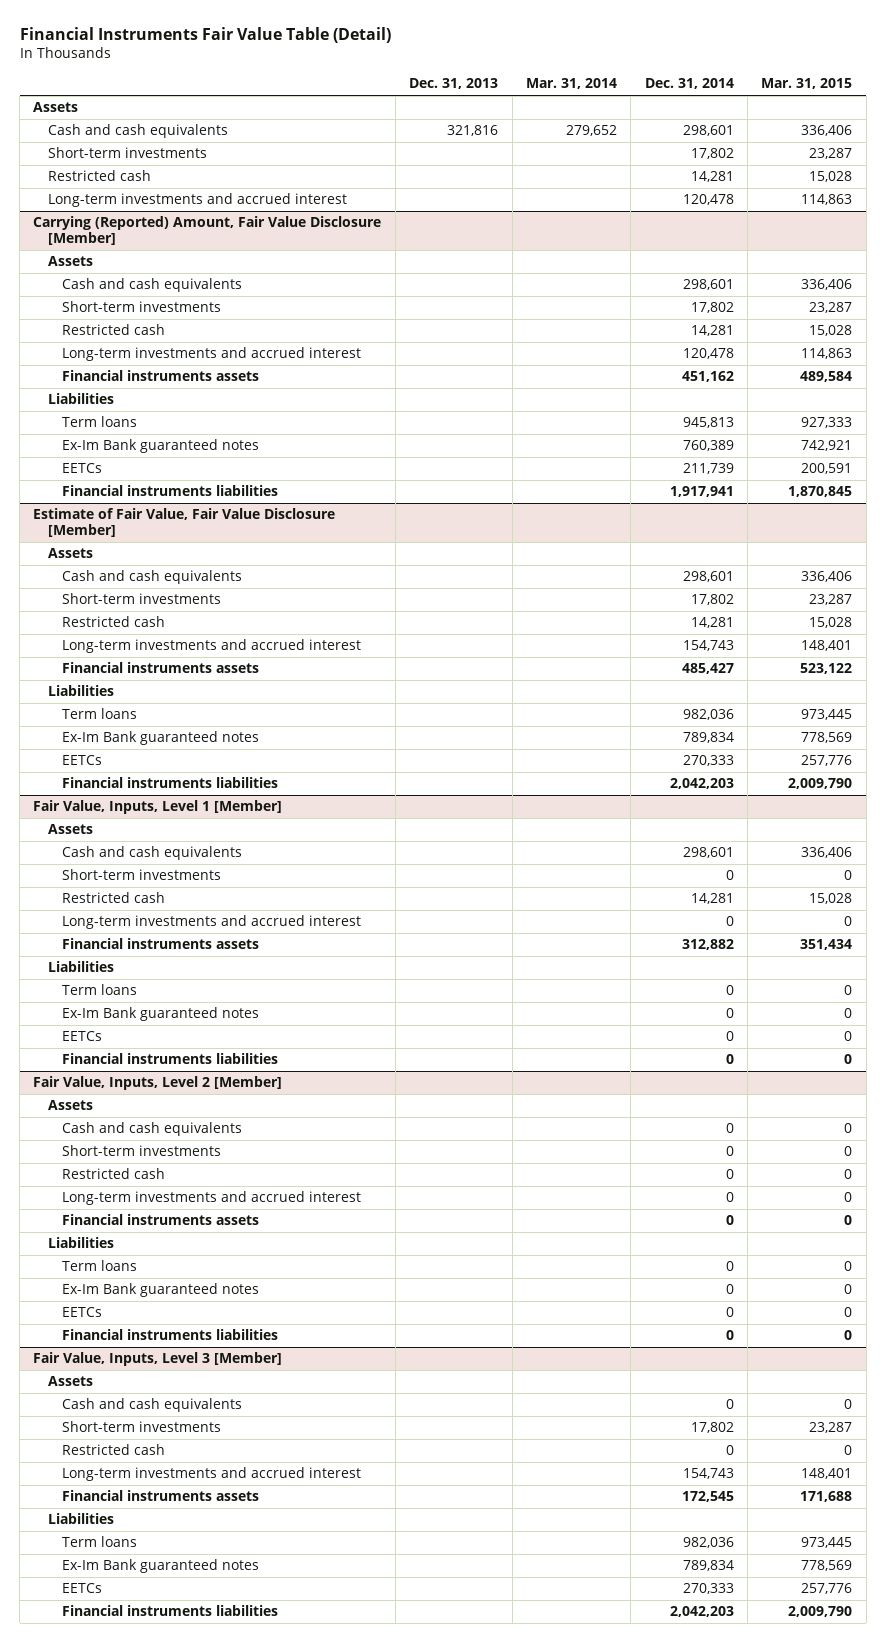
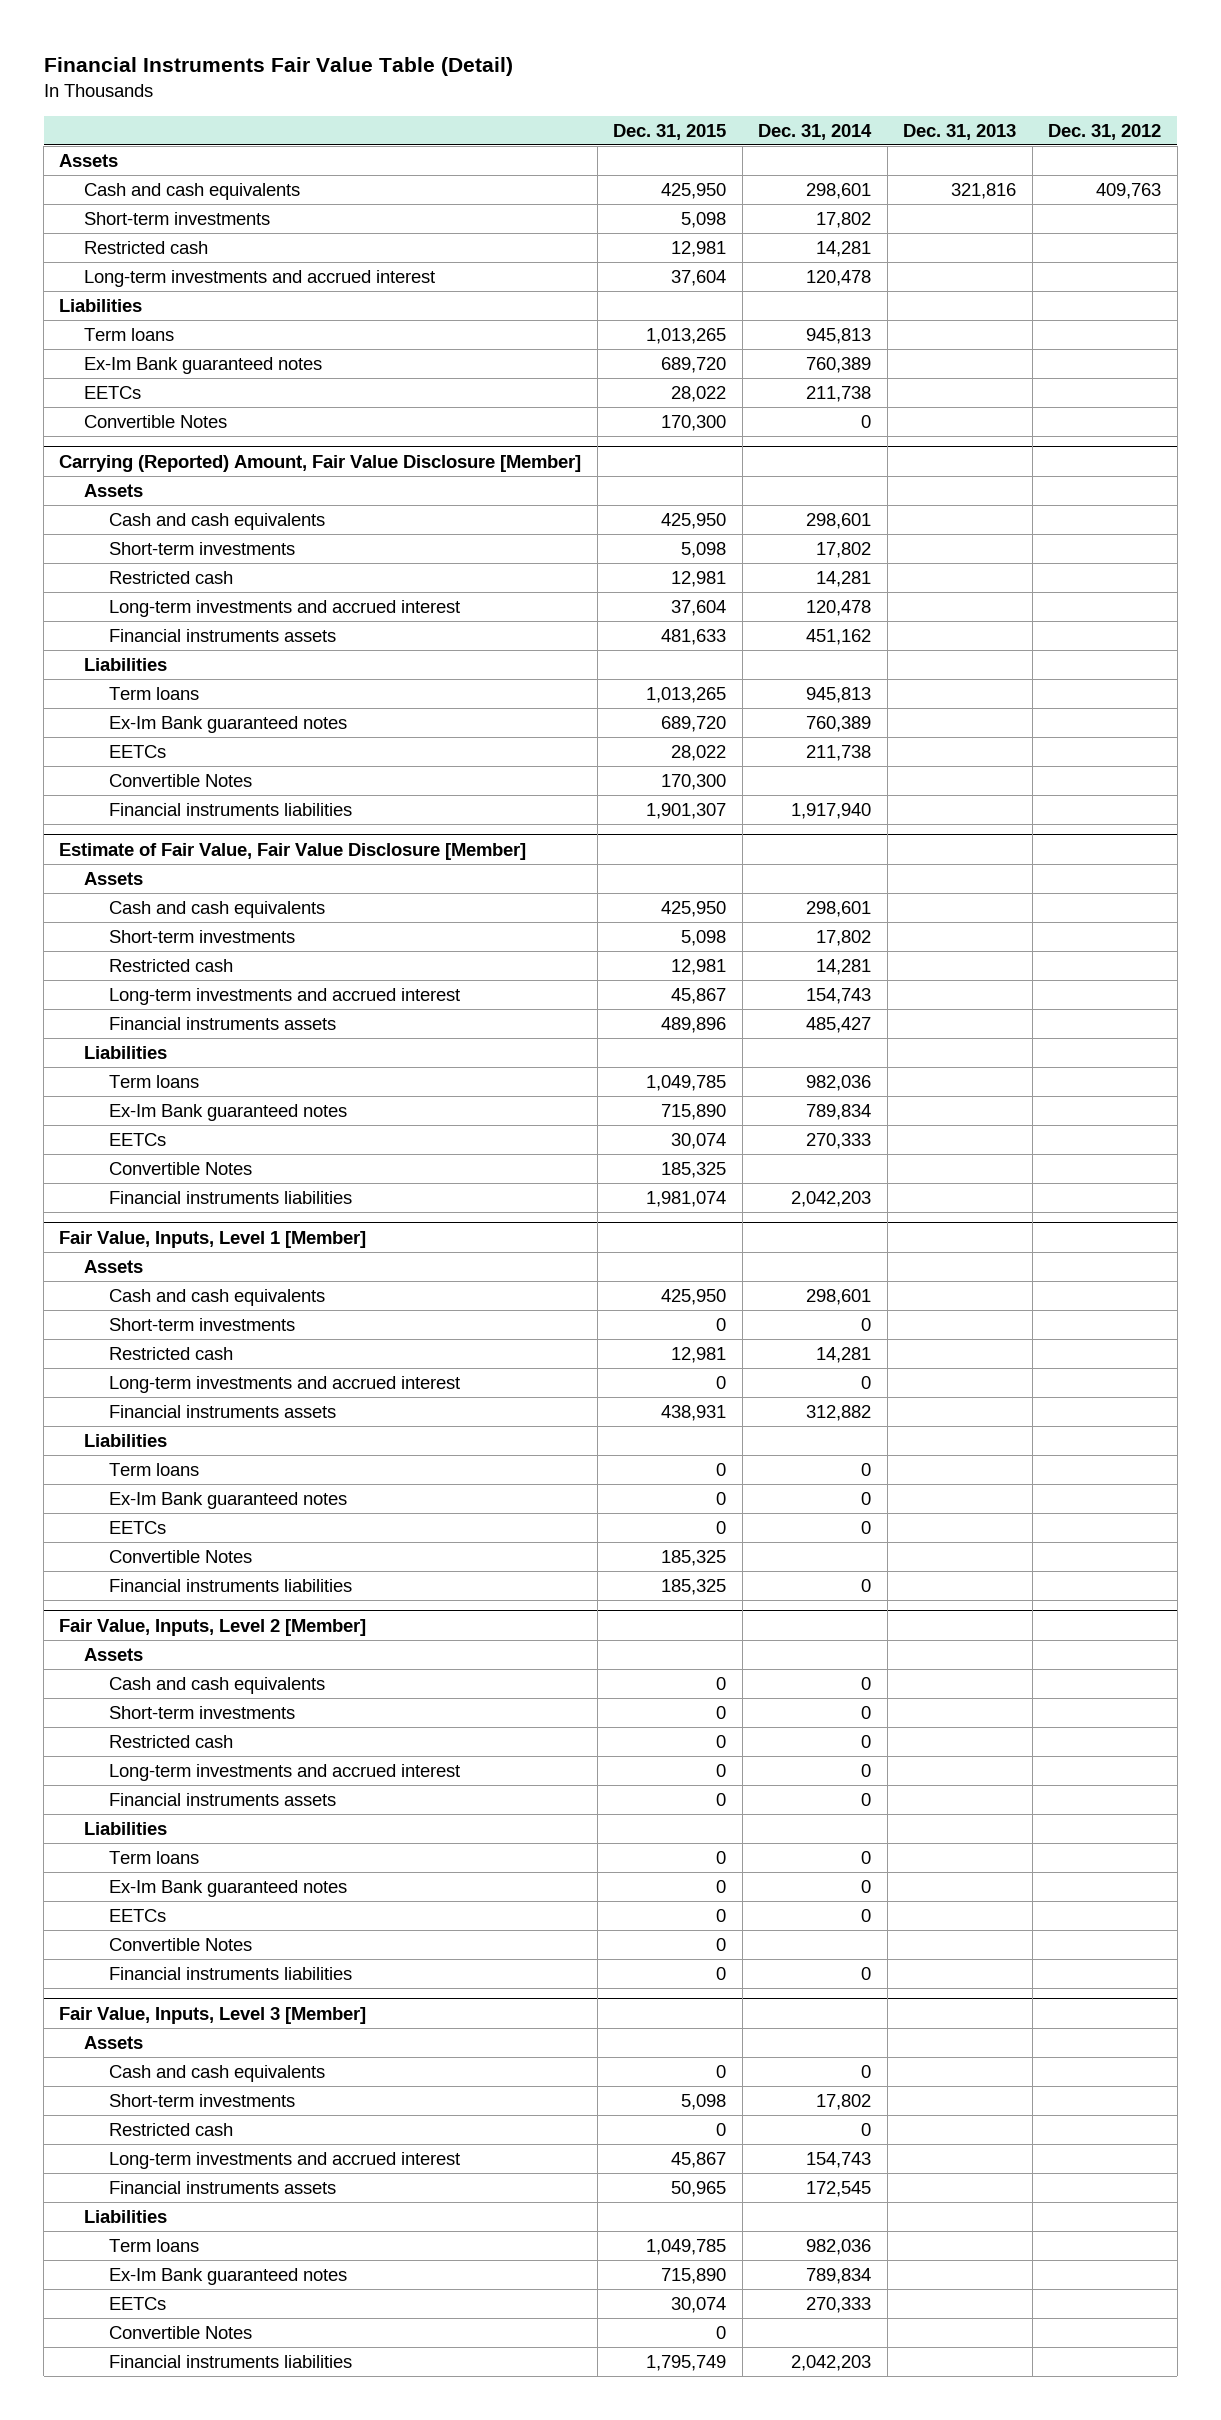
[525,78,617,90] Mar. 31, 2014 -> none
[761,78,853,90] Mar. 31, 2015 -> none
none -> [613,123,727,140] Dec. 31, 2015
none -> [1048,123,1162,140] Dec. 31, 2012
none -> [59,298,143,312] Liabilities
none -> [84,327,175,341] Term loans
none -> [84,356,323,374] Ex-Im Bank guaranteed notes
none -> [84,385,142,399] EETCs
none -> [84,414,228,428] Convertible Notes
[682,463,734,475] 211,739 -> [806,744,872,761] 211,738
none -> [109,773,253,787] Convertible Notes
[669,486,734,498] 1,917,941 -> [791,802,872,819] 1,917,940
none -> [109,1161,253,1175] Convertible Notes
none -> [109,1549,253,1563] Convertible Notes
none -> [109,1937,253,1951] Convertible Notes
none -> [109,2325,253,2339] Convertible Notes

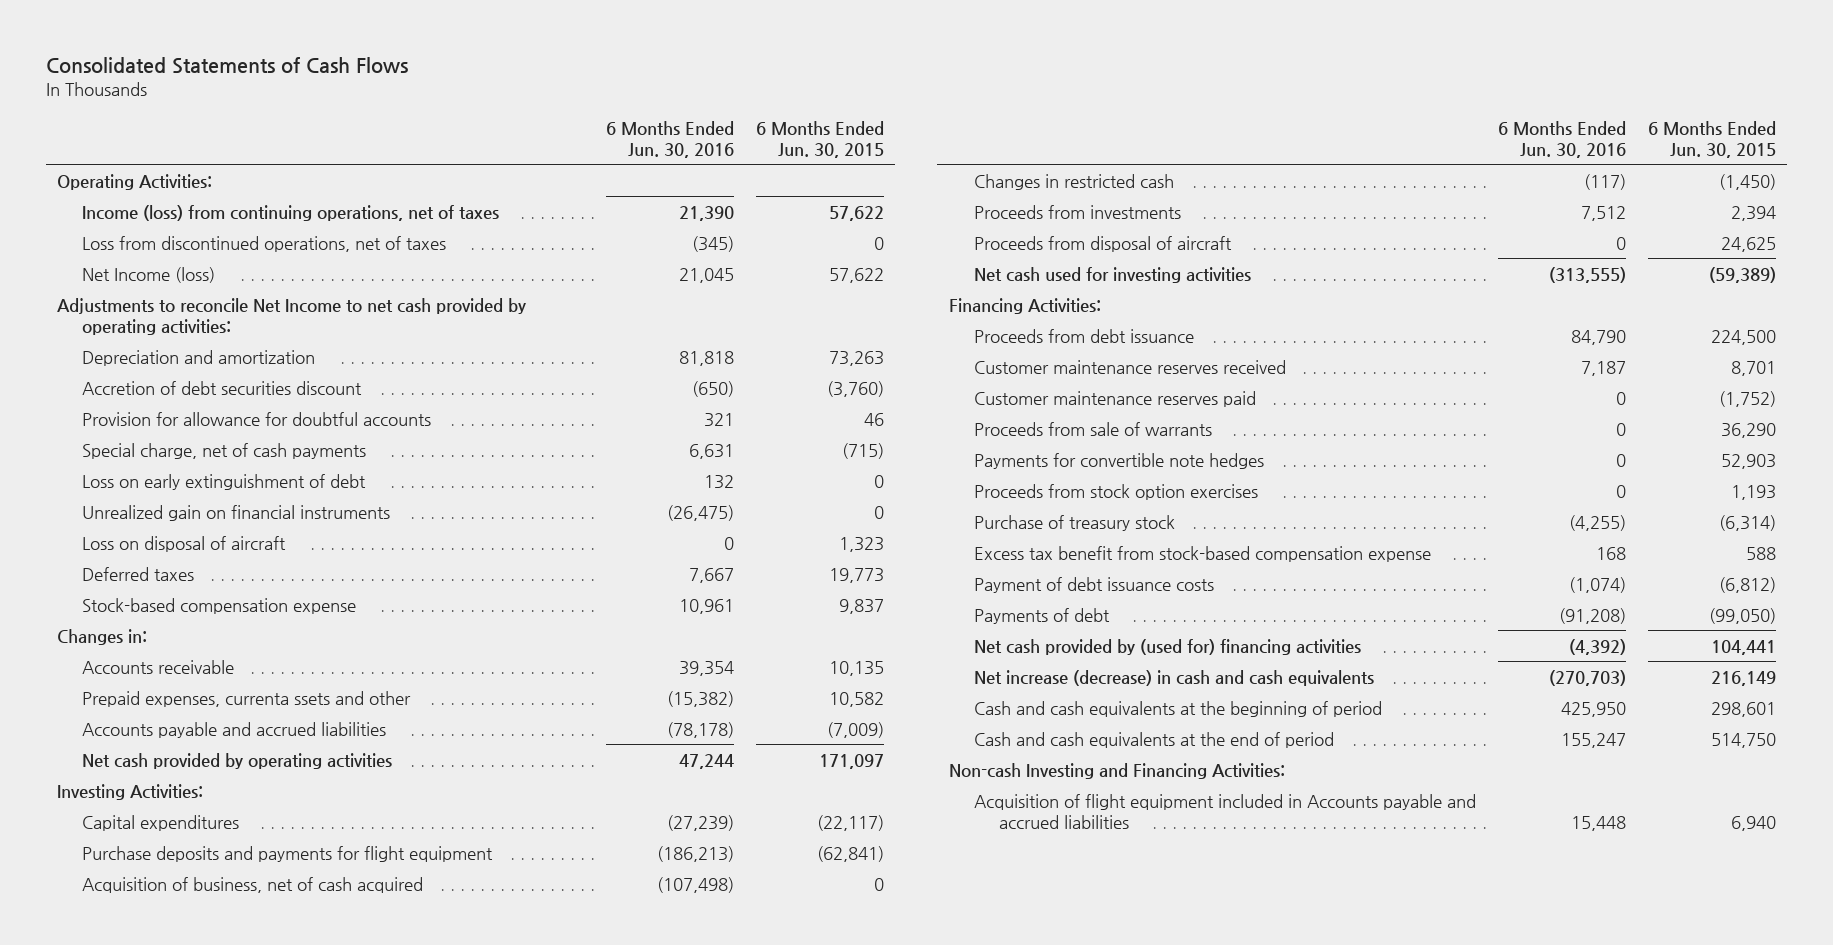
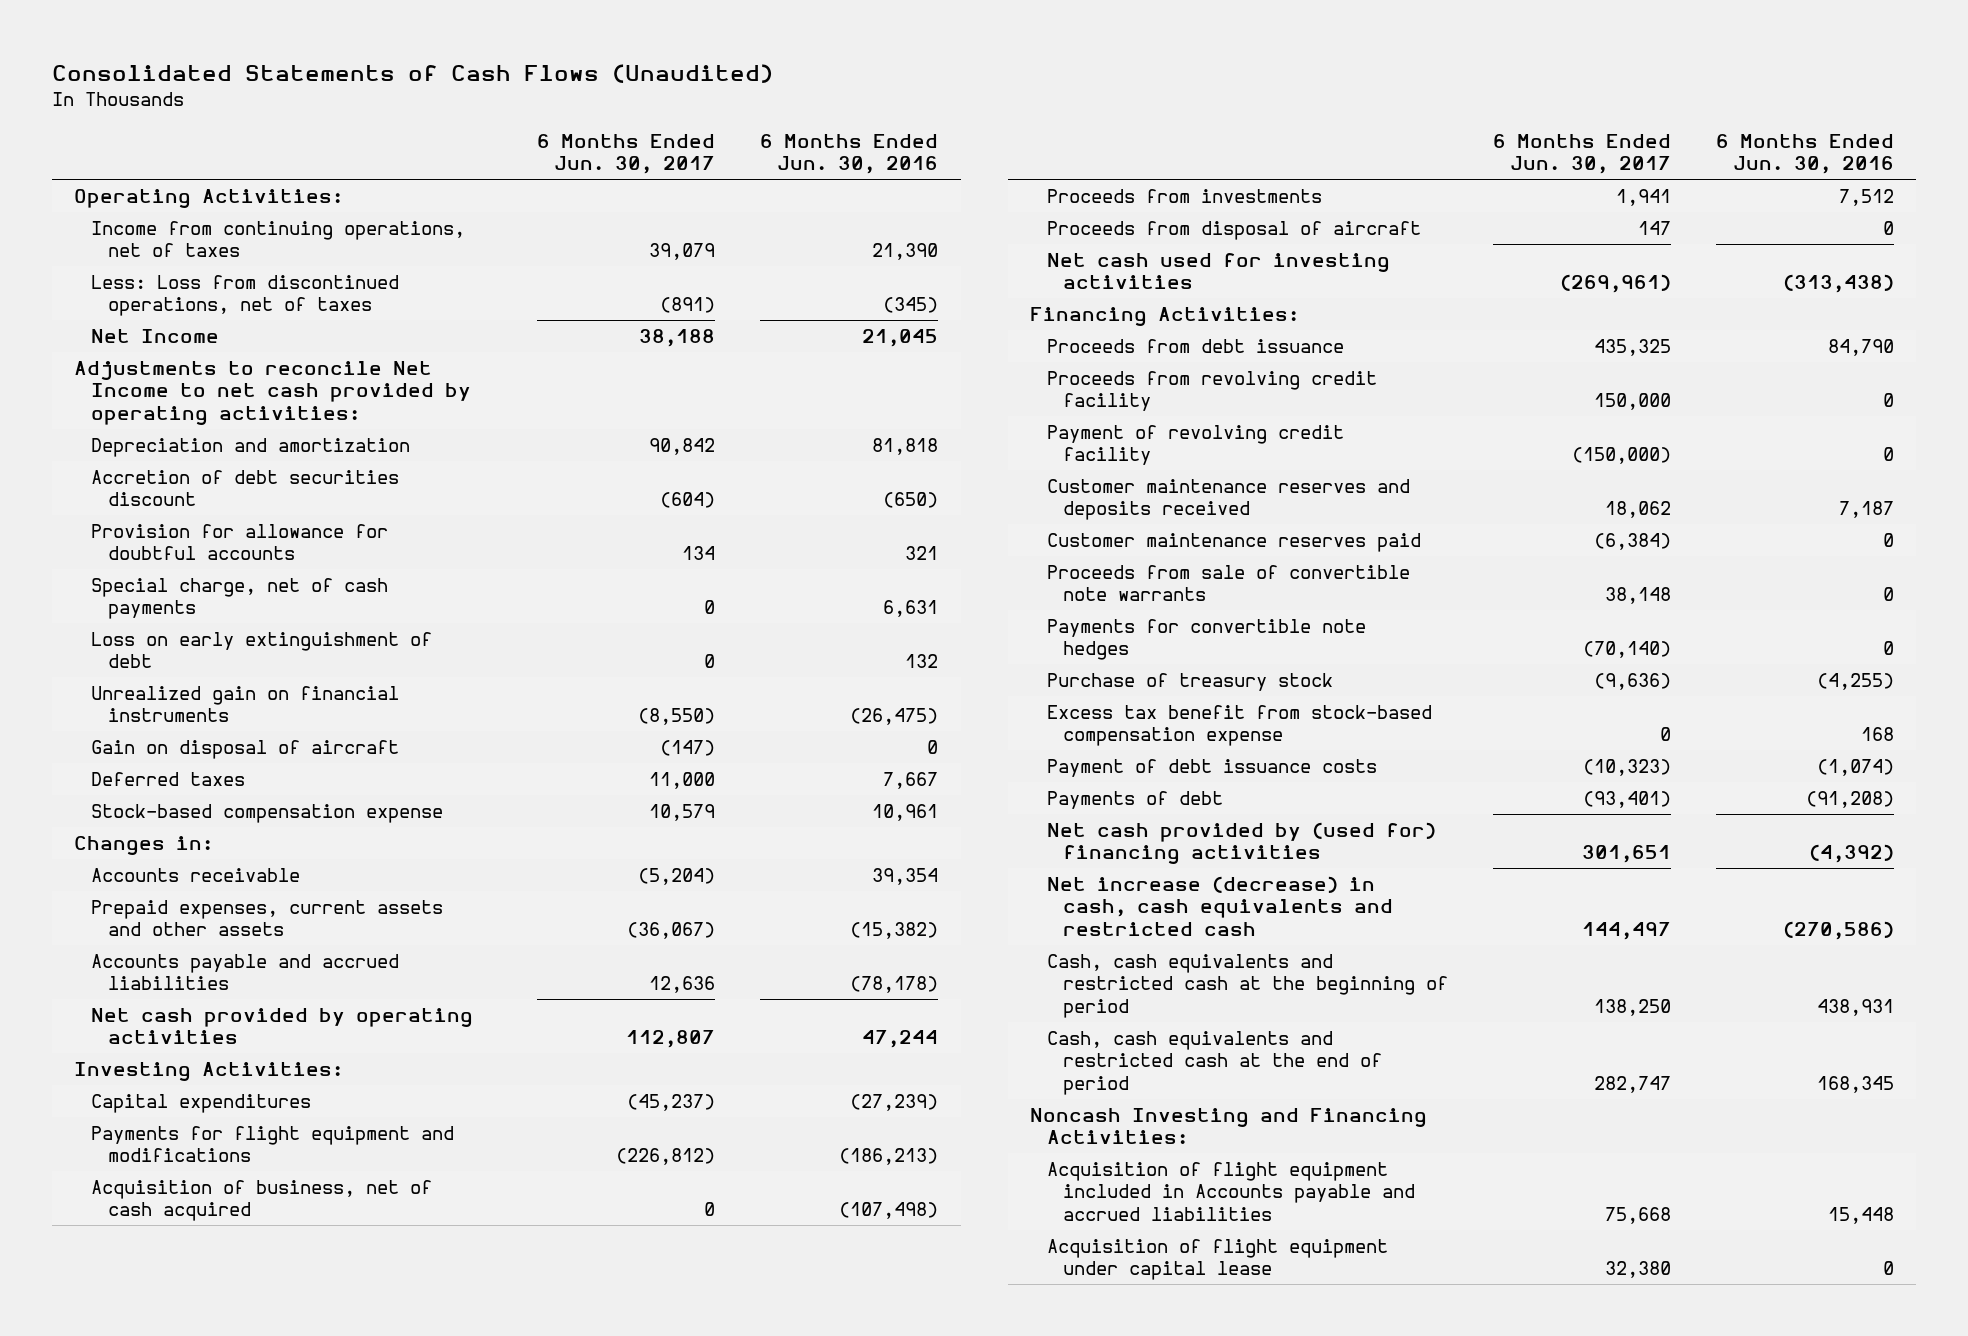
[46,57,409,75] Consolidated Statements of Cash Flows -> [51,63,773,83] Consolidated Statements of Cash Flows (Unaudited)
[756,120,885,158] 6 Months Ended Jun. 30, 2015 -> none
none -> [537,133,716,175] 6 Months Ended Jun. 30, 2017
[82,204,500,221] Income (loss) from continuing operations, net of taxes -> [90,220,465,258] Income from continuing operations, net of taxes
[82,235,447,252] Loss from discontinued operations, net of taxes -> [90,274,399,317] Less: Loss from discontinued operations, net of taxes
[82,266,216,283] Net Income (loss) -> [90,328,219,343] Net Income
[82,535,287,552] Loss on disposal of aircraft -> [90,739,399,759] Gain on disposal of aircraft
[82,690,412,707] Prepaid expenses, currenta ssets and other -> [90,899,443,937] Prepaid expenses, current assets and other assets
[82,845,494,862] Purchase deposits and payments for flight equipment -> [90,1125,454,1163] Payments for flight equipment and modifications
[973,173,1174,190] Changes in restricted cash -> none
[1548,266,1626,283] (313,555) -> [1782,274,1894,294] (313,438)
none -> [1046,370,1377,412] Proceeds from revolving credit facility
none -> [1046,424,1344,466] Payment of revolving credit facility
[973,359,1286,374] Customer maintenance reserves received -> [1046,478,1410,521] Customer maintenance reserves and deposits received
[973,421,1212,436] Proceeds from sale of warrants -> [1046,564,1410,602] Proceeds from sale of convertible note warrants
[973,483,1258,500] Proceeds from stock option exercises -> none
[973,669,1374,686] Net increase (decrease) in cash and cash equivalents -> [1046,875,1394,937] Net increase (decrease) in cash, cash equivalents and restricted cash
[1548,669,1626,686] (270,703) -> [1782,921,1894,941] (270,586)
[973,700,1382,717] Cash and cash equivalents at the beginning of period -> [1046,953,1449,1019] Cash, cash equivalents and restricted cash at the beginning of period
[1560,701,1626,717] 425,950 -> [1816,999,1894,1017] 438,931
[973,731,1334,748] Cash and cash equivalents at the end of period -> [1046,1030,1383,1096] Cash, cash equivalents and restricted cash at the end of period
[1560,732,1626,748] 155,247 -> [1816,1076,1894,1094] 168,345
[948,762,1285,779] Non-cash Investing and Financing Activities: -> [1030,1107,1428,1145] Noncash Investing and Financing Activities:
none -> [1046,1238,1388,1281] Acquisition of flight equipment under capital lease

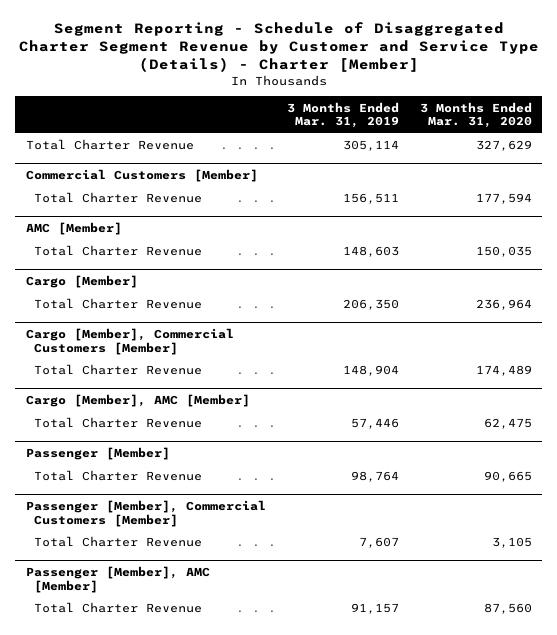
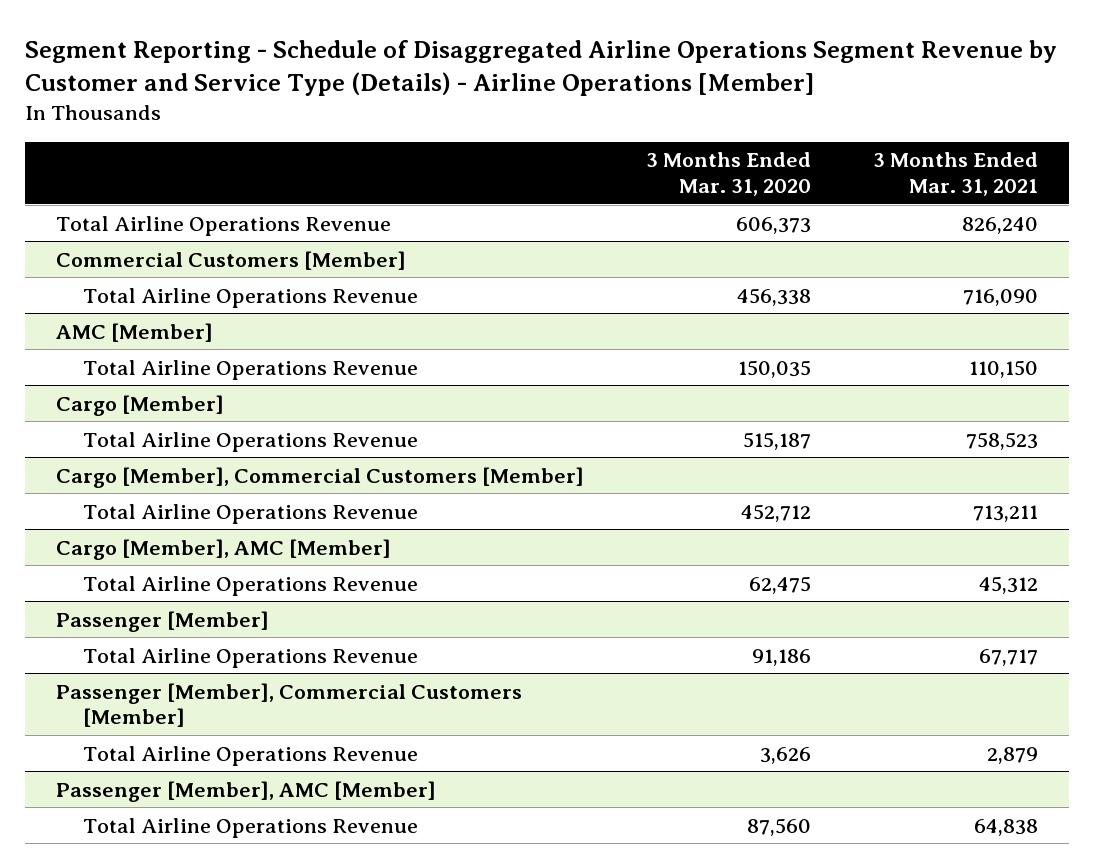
[18,22,539,73] Segment Reporting - Schedule of Disaggregated Charter Segment Revenue by Customer and Service Type (Details) - Charter [Member] -> [25,40,1058,97] Segment Reporting - Schedule of Disaggregated Airline Operations Segment Revenue by Customer and Service Type (Details) - Airline Operations [Member]
[286,101,399,129] 3 Months Ended Mar. 31, 2019 -> none
none -> [872,152,1038,196] 3 Months Ended Mar. 31, 2021
[25,139,194,151] Total Charter Revenue -> [56,215,392,236] Total Airline Operations Revenue
[475,140,532,152] 327,629 -> [736,216,812,234] 606,373
[34,192,203,204] Total Charter Revenue -> [83,287,419,308] Total Airline Operations Revenue
[475,193,532,205] 177,594 -> [737,287,812,306] 456,338
[34,245,203,257] Total Charter Revenue -> [83,359,419,380] Total Airline Operations Revenue
[34,298,203,310] Total Charter Revenue -> [83,431,419,452] Total Airline Operations Revenue
[475,299,532,311] 236,964 -> [743,431,812,450] 515,187
[34,364,203,376] Total Charter Revenue -> [83,503,419,524] Total Airline Operations Revenue
[475,365,532,377] 174,489 -> [741,503,812,522] 452,712
[34,417,203,429] Total Charter Revenue -> [83,575,419,596] Total Airline Operations Revenue
[34,470,203,482] Total Charter Revenue -> [83,647,419,668] Total Airline Operations Revenue
[483,471,532,483] 90,665 -> [752,648,812,666] 91,186
[34,536,203,548] Total Charter Revenue -> [83,745,419,766] Total Airline Operations Revenue
[491,537,532,549] 3,105 -> [760,746,812,764] 3,626
[34,602,203,614] Total Charter Revenue -> [83,817,419,838] Total Airline Operations Revenue

